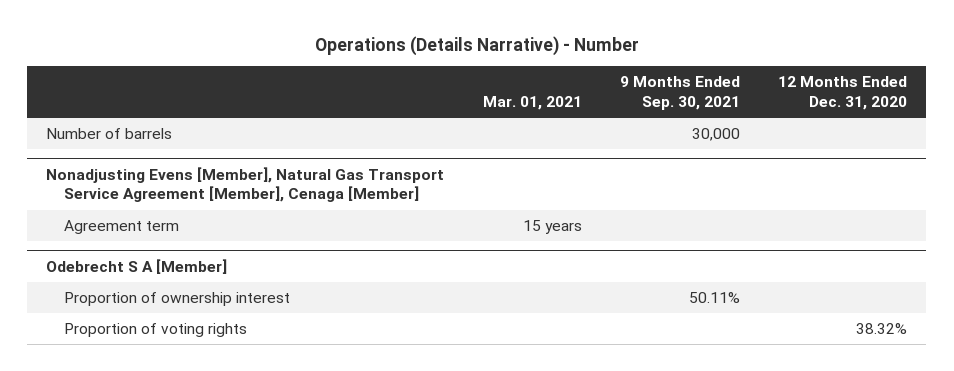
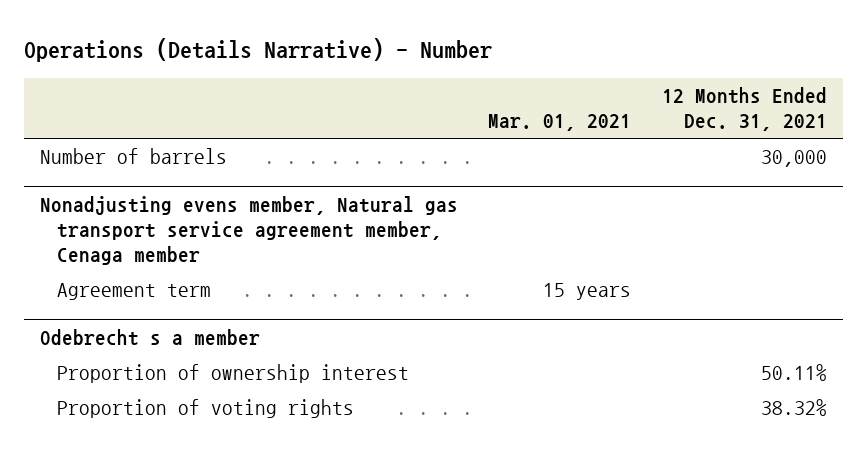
[619,76,740,110] 9 Months Ended Sep. 30, 2021 -> none
[778,76,908,110] 12 Months Ended Dec. 31, 2020 -> none
none -> [662,87,828,132] 12 Months Ended Dec. 31, 2021
[46,166,445,203] Nonadjusting Evens [Member], Natural Gas Transport Service Agreement [Member], Cenaga [Member] -> [39,196,458,266] Nonadjusting evens member, Natural gas transport service agreement member, Cenaga member
[46,258,228,274] Odebrecht S A [Member] -> [39,329,260,347] Odebrecht s a member

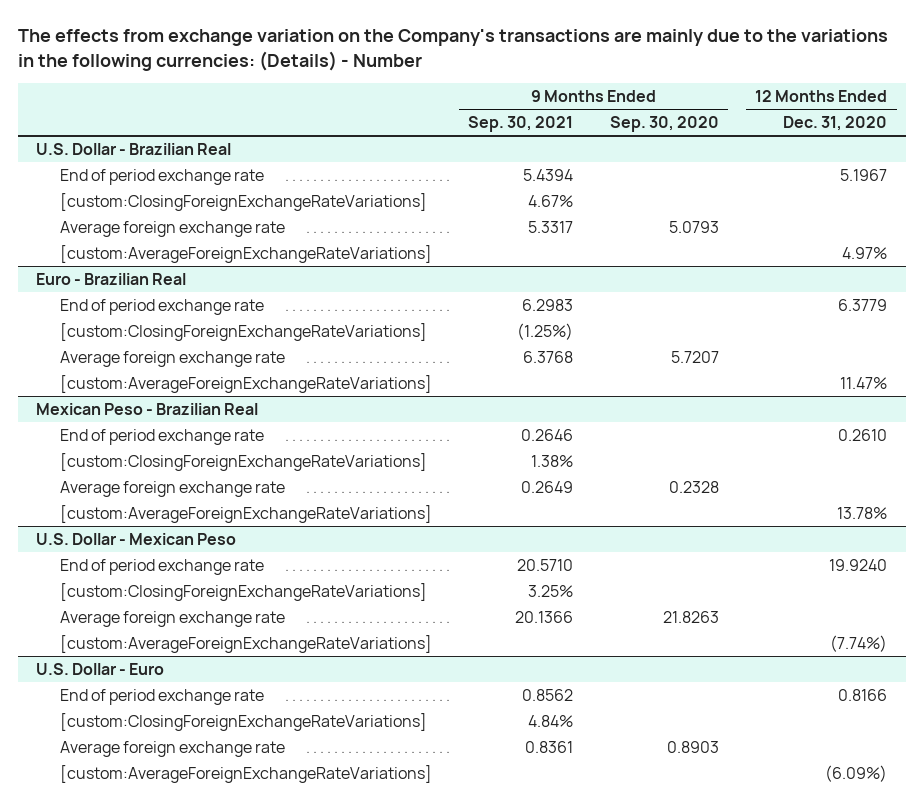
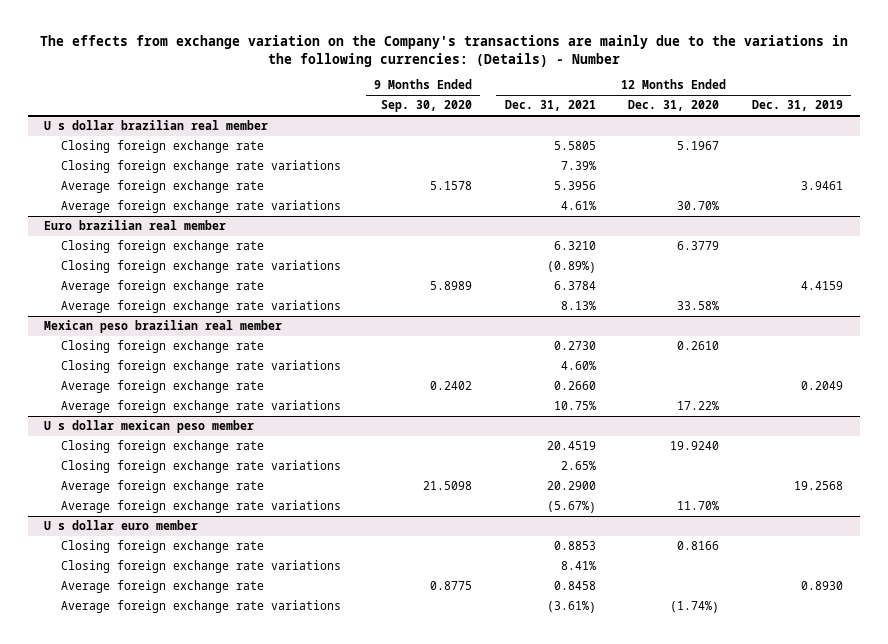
[468,115,574,132] Sep. 30, 2021 -> none
none -> [504,100,596,112] Dec. 31, 2021
none -> [752,100,844,112] Dec. 31, 2019
[59,244,432,263] [custom:AverageForeignExchangeRateVariations] -> none
[59,374,432,393] [custom:AverageForeignExchangeRateVariations] -> none
[59,504,432,523] [custom:AverageForeignExchangeRateVariations] -> none
[59,634,432,653] [custom:AverageForeignExchangeRateVariations] -> none
[59,764,432,783] [custom:AverageForeignExchangeRateVariations] -> none
[36,142,232,155] U.S. Dollar - Brazilian Real -> [44,120,269,131] U s dollar brazilian real member
[59,168,264,185] End of period exchange rate -> [61,140,265,154] Closing foreign exchange rate
[59,192,427,211] [custom:ClosingForeignExchangeRateVariations] -> [61,160,342,174] Closing foreign exchange rate variations
[668,220,719,233] 5.0793 -> [429,181,472,191] 5.1578
none -> [61,200,342,214] Average foreign exchange rate variations
[36,272,187,285] Euro - Brazilian Real -> [44,220,227,231] Euro brazilian real member
[59,298,264,315] End of period exchange rate -> [61,240,265,254] Closing foreign exchange rate
[59,322,427,341] [custom:ClosingForeignExchangeRateVariations] -> [61,260,342,274] Closing foreign exchange rate variations
[670,350,719,363] 5.7207 -> [429,281,472,291] 5.8989
none -> [61,300,342,314] Average foreign exchange rate variations
[36,402,259,415] Mexican Peso - Brazilian Real -> [44,320,283,334] Mexican peso brazilian real member
[59,428,264,445] End of period exchange rate -> [61,340,265,354] Closing foreign exchange rate
[59,452,427,471] [custom:ClosingForeignExchangeRateVariations] -> [61,360,342,374] Closing foreign exchange rate variations
[668,480,719,493] 0.2328 -> [429,381,472,391] 0.2402
none -> [61,400,342,414] Average foreign exchange rate variations
[36,532,237,545] U.S. Dollar - Mexican Peso -> [44,420,255,434] U s dollar mexican peso member
[59,558,264,575] End of period exchange rate -> [61,440,265,454] Closing foreign exchange rate
[59,582,427,601] [custom:ClosingForeignExchangeRateVariations] -> [61,460,342,474] Closing foreign exchange rate variations
[662,610,719,623] 21.8263 -> [422,481,472,491] 21.5098
none -> [61,500,342,514] Average foreign exchange rate variations
[36,662,165,675] U.S. Dollar - Euro -> [44,520,199,531] U s dollar euro member
[59,688,264,705] End of period exchange rate -> [61,540,265,554] Closing foreign exchange rate
[59,712,427,731] [custom:ClosingForeignExchangeRateVariations] -> [61,560,342,574] Closing foreign exchange rate variations
[666,740,719,753] 0.8903 -> [429,581,472,591] 0.8775
none -> [61,600,342,614] Average foreign exchange rate variations

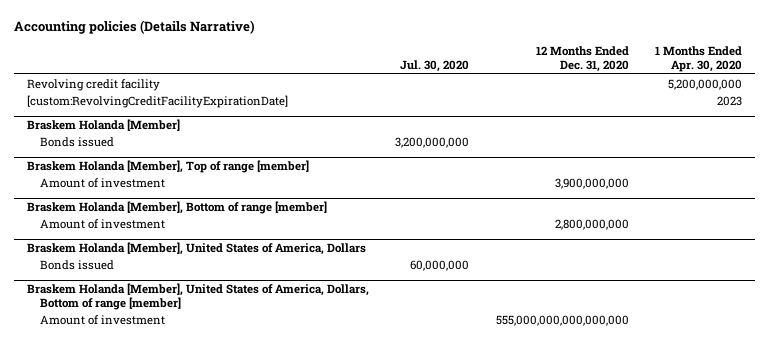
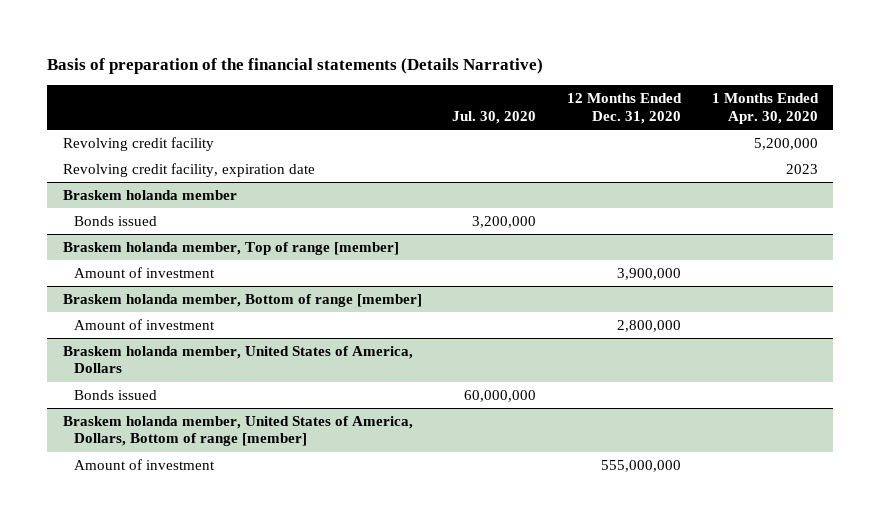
[13,20,255,35] Accounting policies (Details Narrative) -> [47,58,544,75] Basis of preparation of the financial statements (Details Narrative)
[668,78,743,90] 5,200,000,000 -> [753,138,818,151] 5,200,000
[26,94,288,108] [custom:RevolvingCreditFacilityExpirationDate] -> [62,163,315,178] Revolving credit facility, expiration date
[26,118,180,131] Braskem Holanda [Member] -> [62,190,237,201] Braskem holanda member
[395,136,470,148] 3,200,000,000 -> [472,216,537,229] 3,200,000
[26,159,309,173] Braskem Holanda [Member], Top of range [member] -> [62,242,399,256] Braskem holanda member, Top of range [member]
[554,177,629,189] 3,900,000,000 -> [617,268,682,281] 3,900,000
[26,200,327,214] Braskem Holanda [Member], Bottom of range [member] -> [62,294,422,308] Braskem holanda member, Bottom of range [member]
[554,218,629,230] 2,800,000,000 -> [617,320,682,333] 2,800,000
[26,241,366,255] Braskem Holanda [Member], United States of America, Dollars -> [62,346,413,374] Braskem holanda member, United States of America, Dollars
[26,282,369,310] Braskem Holanda [Member], United States of America, Dollars, Bottom of range [member] -> [62,416,413,447] Braskem holanda member, United States of America, Dollars, Bottom of range [member]
[495,314,629,326] 555,000,000,000,000,000 -> [601,460,682,473] 555,000,000

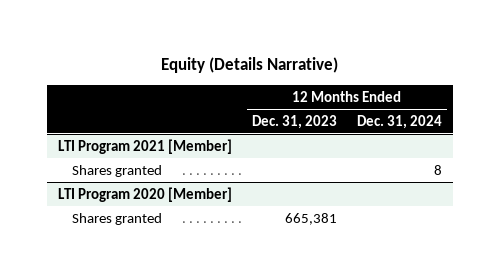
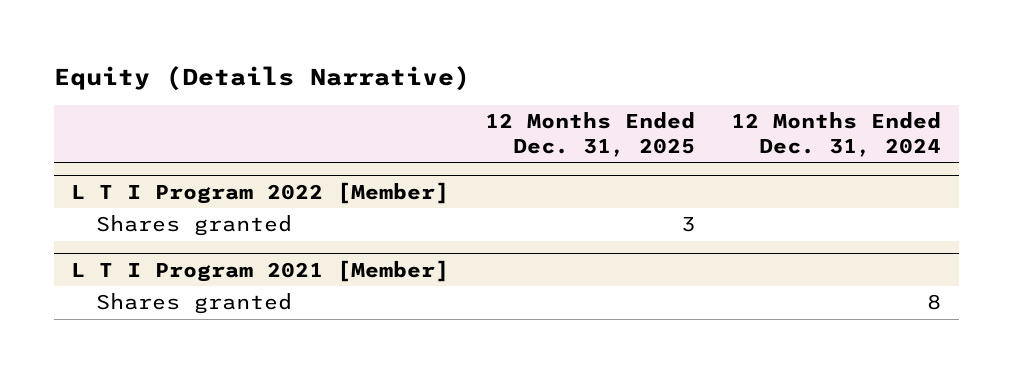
[251,114,337,129] Dec. 31, 2023 -> none
none -> [485,112,696,157] 12 Months Ended Dec. 31, 2025
none -> [71,181,450,204] L T I Program 2022 [Member]
none -> [95,215,292,237] Shares granted
[57,138,232,154] LTI Program 2021 [Member] -> [71,259,450,282] L T I Program 2021 [Member]
[57,186,232,202] LTI Program 2020 [Member] -> none
[71,212,162,225] Shares granted -> none

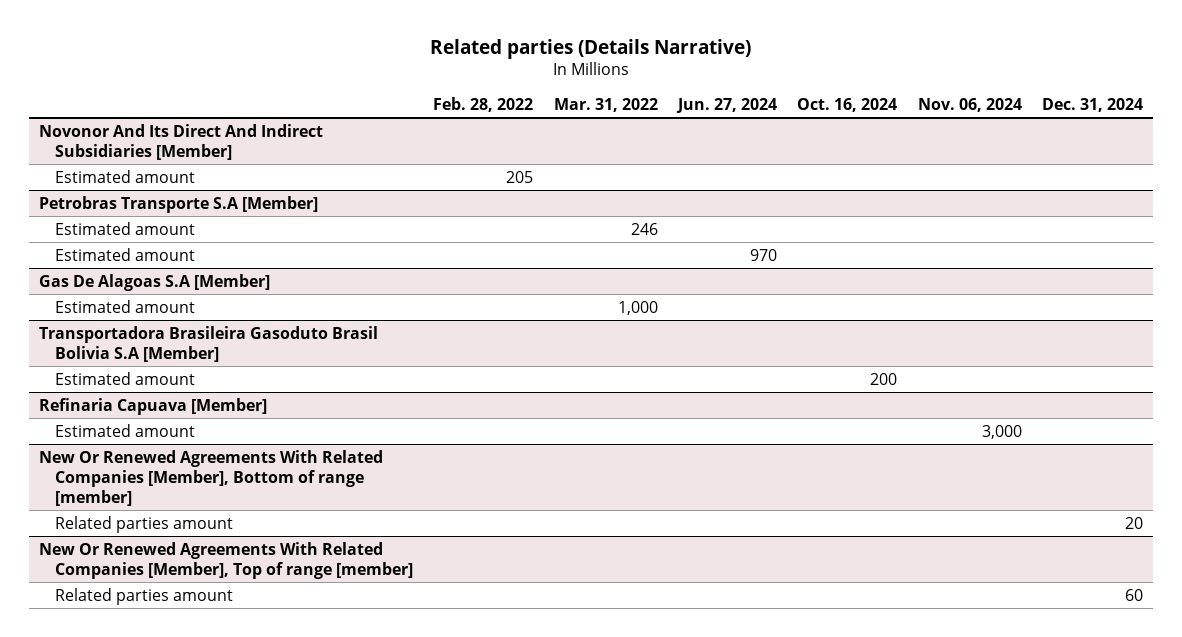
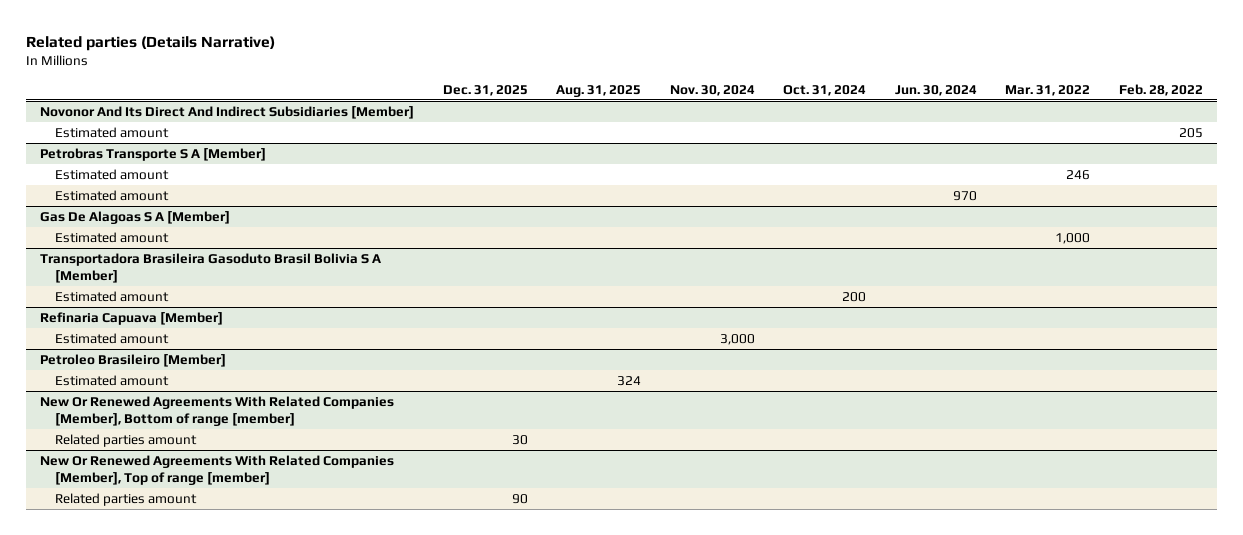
[675,97,777,113] Jun. 27, 2024 -> none
[797,97,898,112] Oct. 16, 2024 -> none
[917,97,1022,112] Nov. 06, 2024 -> none
[1041,97,1143,112] Dec. 31, 2024 -> none
none -> [442,84,528,96] Dec. 31, 2025
none -> [556,84,642,97] Aug. 31, 2025
none -> [669,84,755,96] Nov. 30, 2024
none -> [783,84,867,96] Oct. 31, 2024
none -> [894,84,977,96] Jun. 30, 2024
[39,195,319,213] Petrobras Transporte S.A [Member] -> [40,148,267,162] Petrobras Transporte S A [Member]
[39,273,271,291] Gas De Alagoas S.A [Member] -> [40,211,231,225] Gas De Alagoas S A [Member]
[39,325,379,362] Transportadora Brasileira Gasoduto Brasil Bolivia S.A [Member] -> [40,253,382,283] Transportadora Brasileira Gasoduto Brasil Bolivia S A [Member]
none -> [40,354,227,368] Petroleo Brasileiro [Member]
none -> [54,375,169,387] Estimated amount

